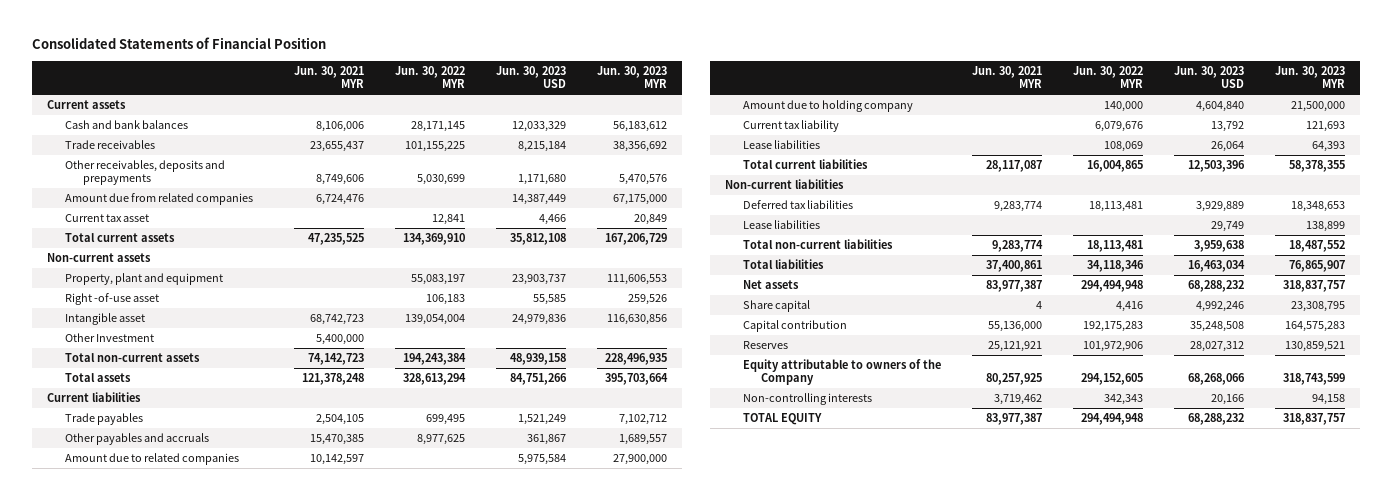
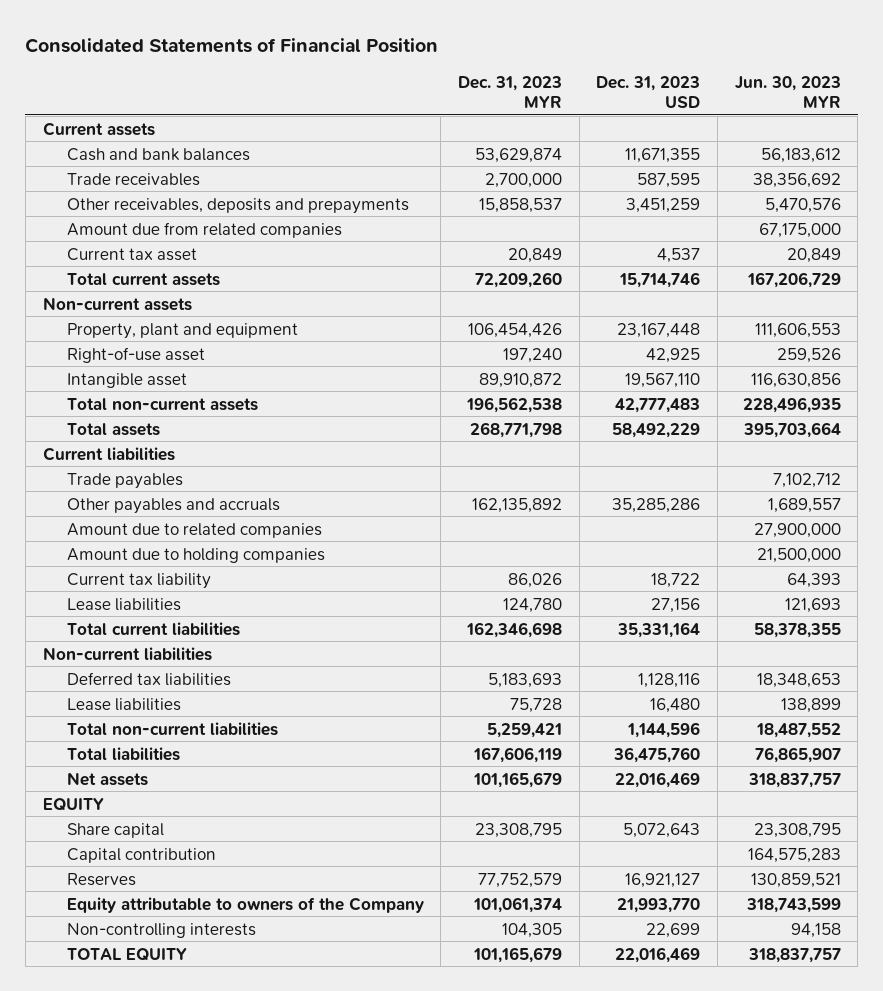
[293,65,364,88] Jun. 30, 2021 MYR -> none
[394,65,465,88] Jun. 30, 2022 MYR -> none
[495,65,566,88] Jun. 30, 2023 USD -> none
none -> [457,75,562,109] Dec. 31, 2023 MYR
none -> [596,75,701,109] Dec. 31, 2023 USD
[65,293,160,306] Right -of-use asset -> [66,346,205,363] Right-of-use asset
[65,333,155,343] Other Investment -> none
[743,100,914,113] Amount due to holding company -> [66,547,325,563] Amount due to holding companies
[1305,121,1345,133] 121,693 -> [786,572,841,588] 64,393
[1311,141,1345,153] 64,393 -> [784,597,841,613] 121,693
none -> [42,797,104,811] EQUITY

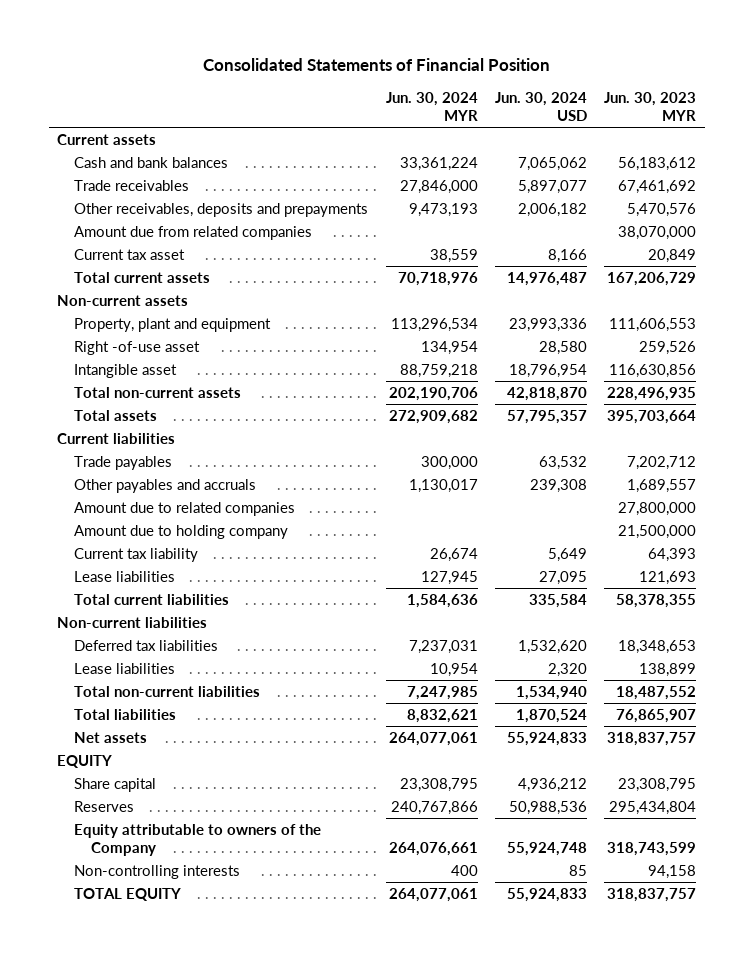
[457,75,562,109] Dec. 31, 2023 MYR -> none
[596,75,701,109] Dec. 31, 2023 USD -> none
none -> [385,91,478,121] Jun. 30, 2024 MYR
none -> [494,91,587,121] Jun. 30, 2024 USD
[752,172,841,188] 38,356,692 -> [618,179,697,194] 67,461,692
[758,222,841,238] 67,175,000 -> [618,225,697,240] 38,070,000
[66,346,205,363] Right-of-use asset -> [74,340,201,355] Right -of-use asset
[772,472,841,488] 7,102,712 -> [627,455,697,470] 7,202,712
[753,522,841,538] 27,900,000 -> [618,501,697,516] 27,800,000
[66,547,325,563] Amount due to holding companies -> [74,524,289,539] Amount due to holding company
[66,847,216,863] Capital contribution -> none
[750,872,841,888] 130,859,521 -> [609,800,697,815] 295,434,804

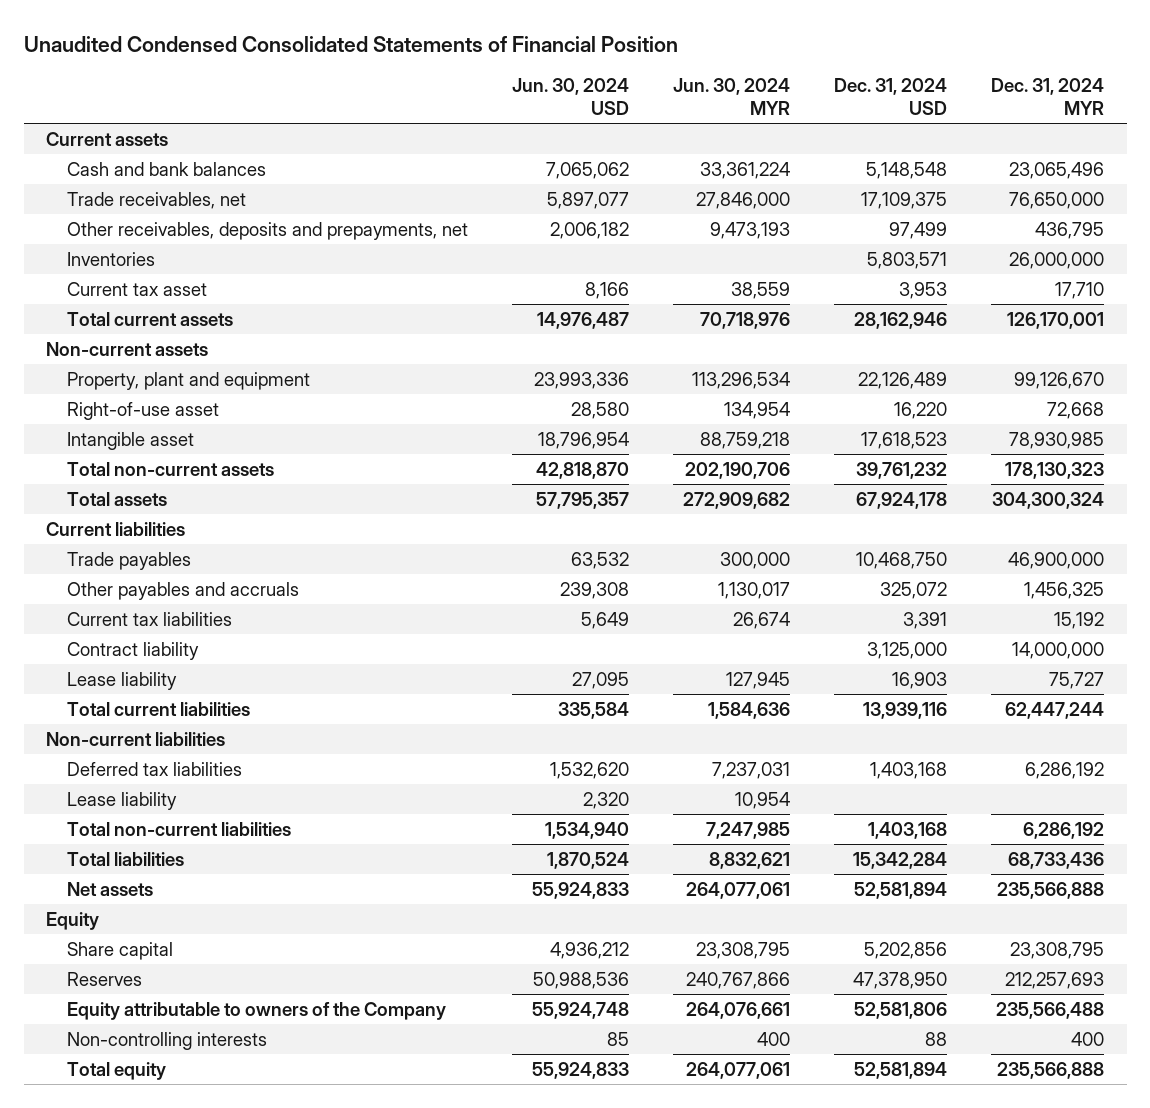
[202,58,550,72] Consolidated Statements of Financial Position -> [23,36,678,53] Unaudited Condensed Consolidated Statements of Financial Position
[604,91,697,121] Jun. 30, 2023 MYR -> none
none -> [834,78,948,116] Dec. 31, 2024 USD
none -> [991,78,1105,116] Dec. 31, 2024 MYR
[74,225,313,240] Amount due from related companies -> none
[74,179,190,191] Trade receivables -> [66,191,246,209] Trade receivables, net
[74,202,369,217] Other receivables, deposits and prepayments -> [66,221,468,240] Other receivables, deposits and prepayments, net
none -> [66,251,155,266] Inventories
[74,340,201,355] Right -of-use asset -> [66,401,219,420] Right-of-use asset
[74,501,296,516] Amount due to related companies -> none
[74,524,289,539] Amount due to holding company -> none
[74,547,199,562] Current tax liability -> [66,611,232,626] Current tax liabilities
none -> [66,641,199,660] Contract liability
[74,570,176,582] Lease liabilities -> [66,671,177,690] Lease liability
[74,662,176,674] Lease liabilities -> [66,791,177,810] Lease liability
[57,754,113,768] EQUITY -> [45,911,99,930] Equity
[74,887,182,901] TOTAL EQUITY -> [66,1061,166,1080] Total equity

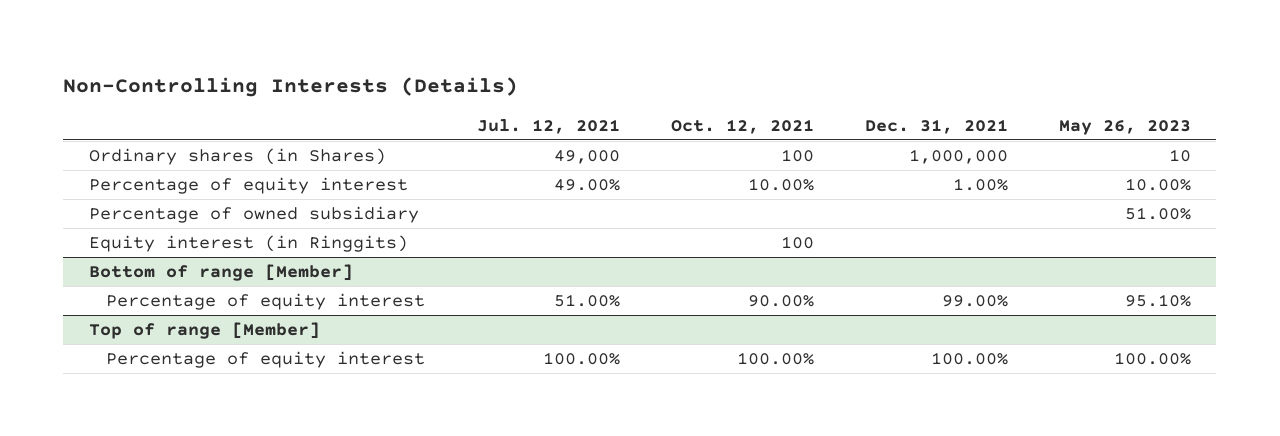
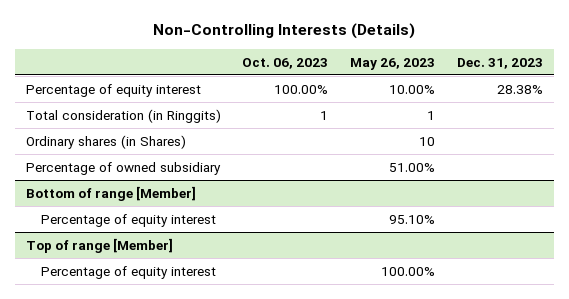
[476,118,620,134] Jul. 12, 2021 -> none
[670,118,814,134] Oct. 12, 2021 -> none
[864,118,1008,134] Dec. 31, 2021 -> none
none -> [242,57,329,69] Oct. 06, 2023
none -> [457,57,544,69] Dec. 31, 2023
none -> [25,108,221,123] Total consideration (in Ringgits)
[89,147,387,165] Ordinary shares (in Shares) -> [25,134,186,149] Ordinary shares (in Shares)
[89,234,409,252] Equity interest (in Ringgits) -> none

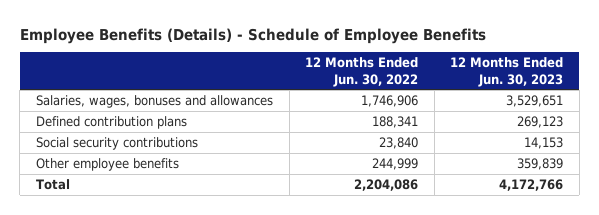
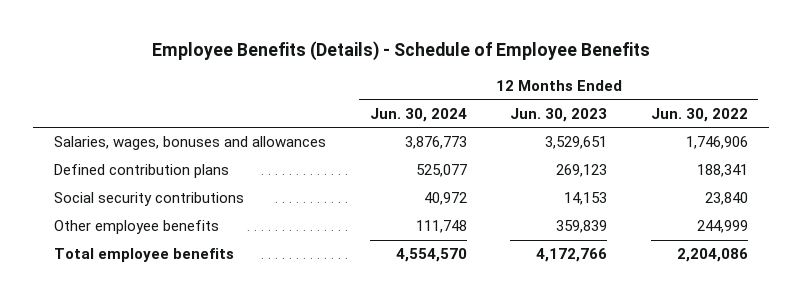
none -> [369,107,467,122] Jun. 30, 2024
[36,179,71,191] Total -> [54,248,235,263] Total employee benefits

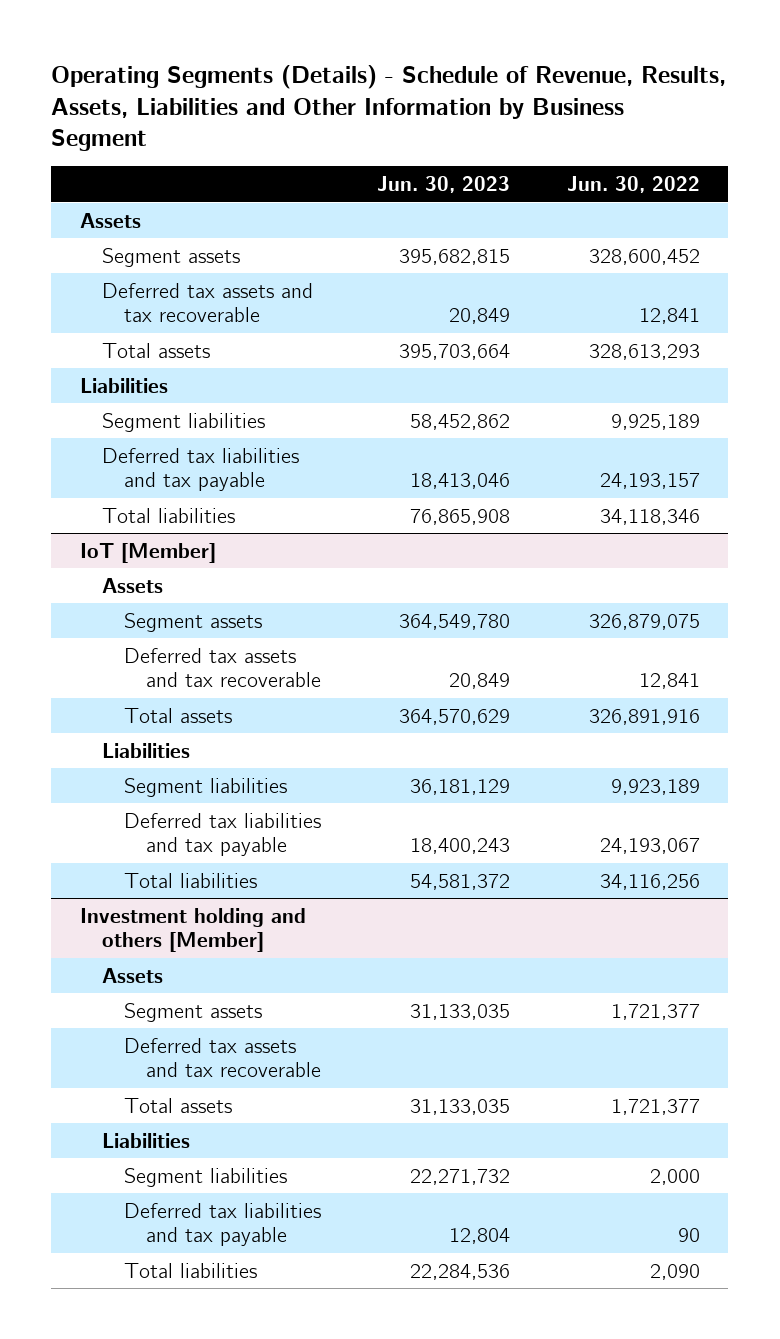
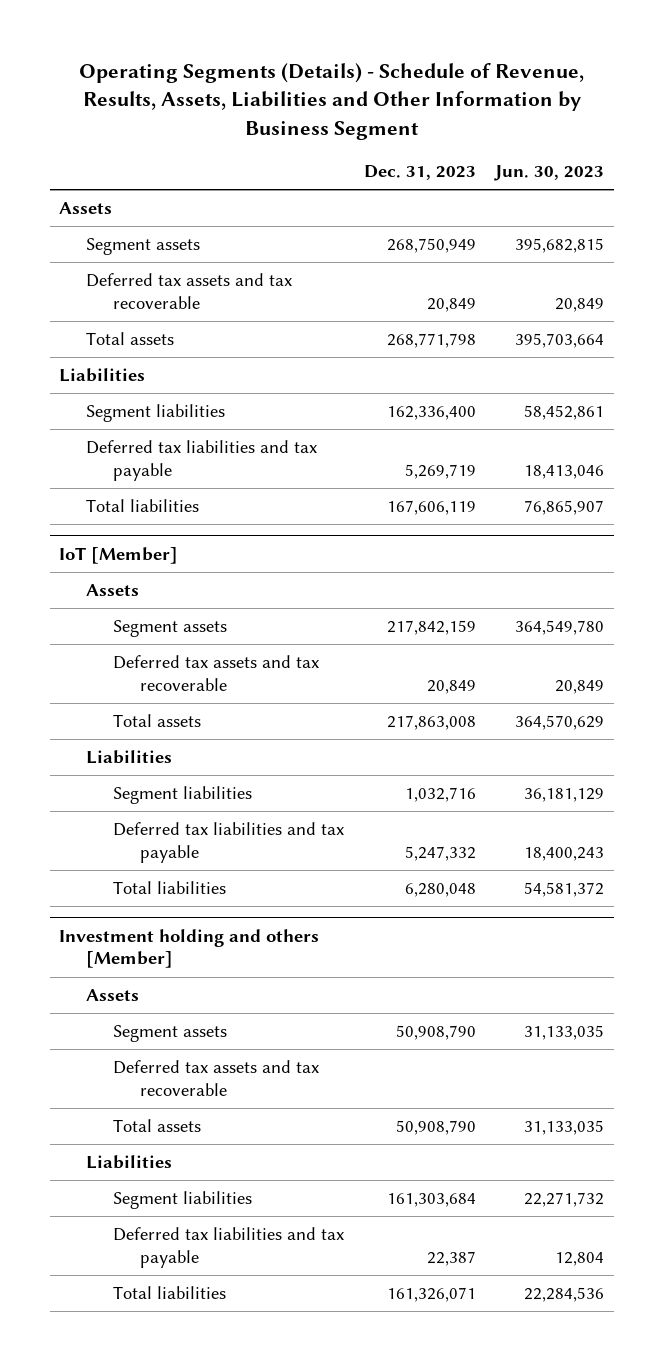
[566,176,700,194] Jun. 30, 2022 -> none
none -> [363,165,476,181] Dec. 31, 2023
[410,413,511,430] 58,452,862 -> [523,405,604,421] 58,452,861
[410,508,511,525] 76,865,908 -> [523,500,604,516] 76,865,907

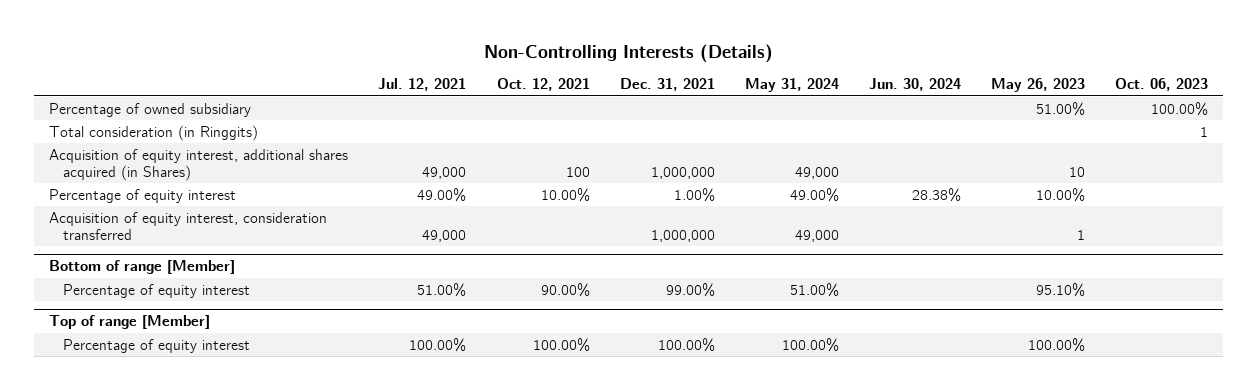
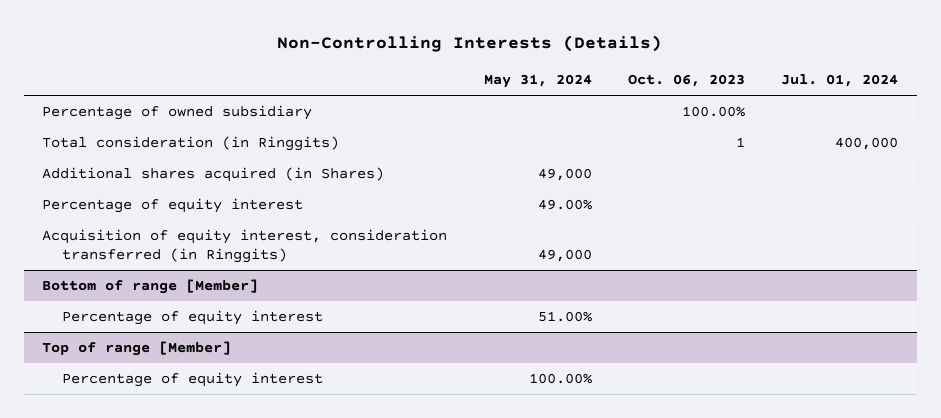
[378,78,467,92] Jul. 12, 2021 -> none
[496,78,590,92] Oct. 12, 2021 -> none
[619,78,715,92] Dec. 31, 2021 -> none
[868,78,961,92] Jun. 30, 2024 -> none
[990,78,1085,93] May 26, 2023 -> none
none -> [781,74,899,88] Jul. 01, 2024
[49,148,349,181] Acquisition of equity interest, additional shares acquired (in Shares) -> [42,167,385,183] Additional shares acquired (in Shares)
[49,211,328,240] Acquisition of equity interest, consideration transferred -> [42,229,448,264] Acquisition of equity interest, consideration transferred (in Ringgits)

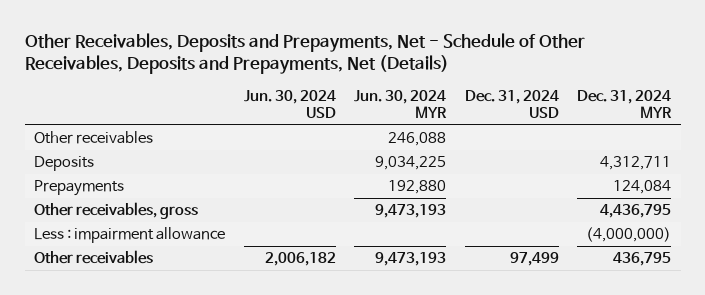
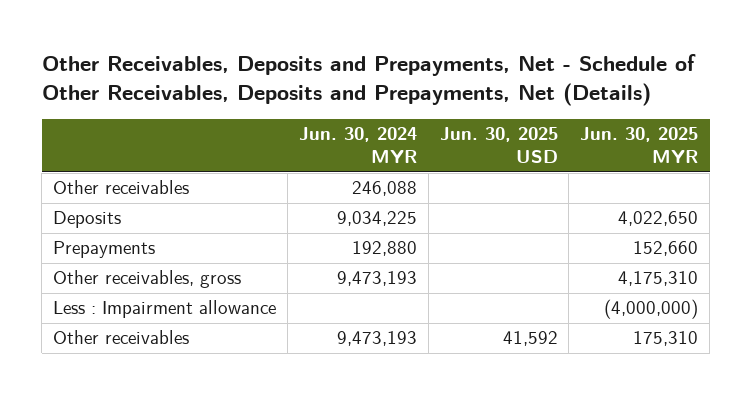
[243,89,336,119] Jun. 30, 2024 USD -> none
[464,89,559,119] Dec. 31, 2024 USD -> none
[577,89,673,119] Dec. 31, 2024 MYR -> none
none -> [439,127,558,164] Jun. 30, 2025 USD
none -> [580,127,699,164] Jun. 30, 2025 MYR
[33,227,225,244] Less : impairment allowance -> [52,300,276,319] Less : Impairment allowance

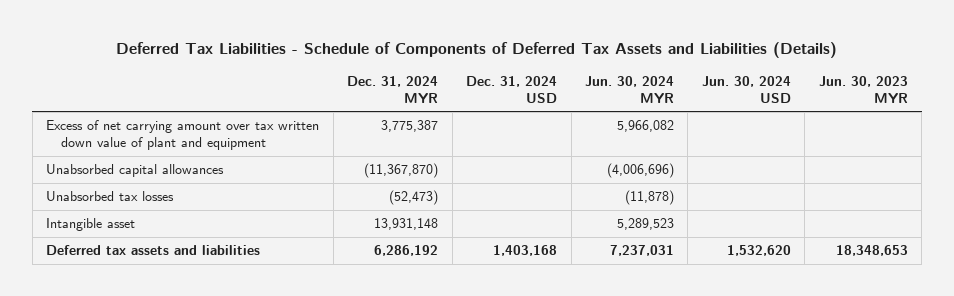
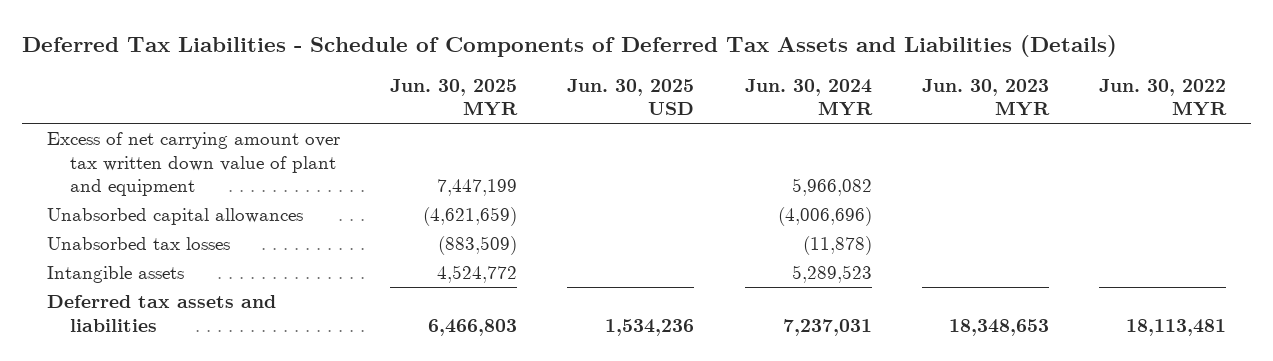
[347,75,439,103] Dec. 31, 2024 MYR -> none
[466,75,558,103] Dec. 31, 2024 USD -> none
[701,75,791,103] Jun. 30, 2024 USD -> none
none -> [390,78,519,117] Jun. 30, 2025 MYR
none -> [567,78,695,116] Jun. 30, 2025 USD
none -> [1098,78,1227,117] Jun. 30, 2022 MYR
[46,218,136,232] Intangible asset -> [47,265,185,283] Intangible assets

